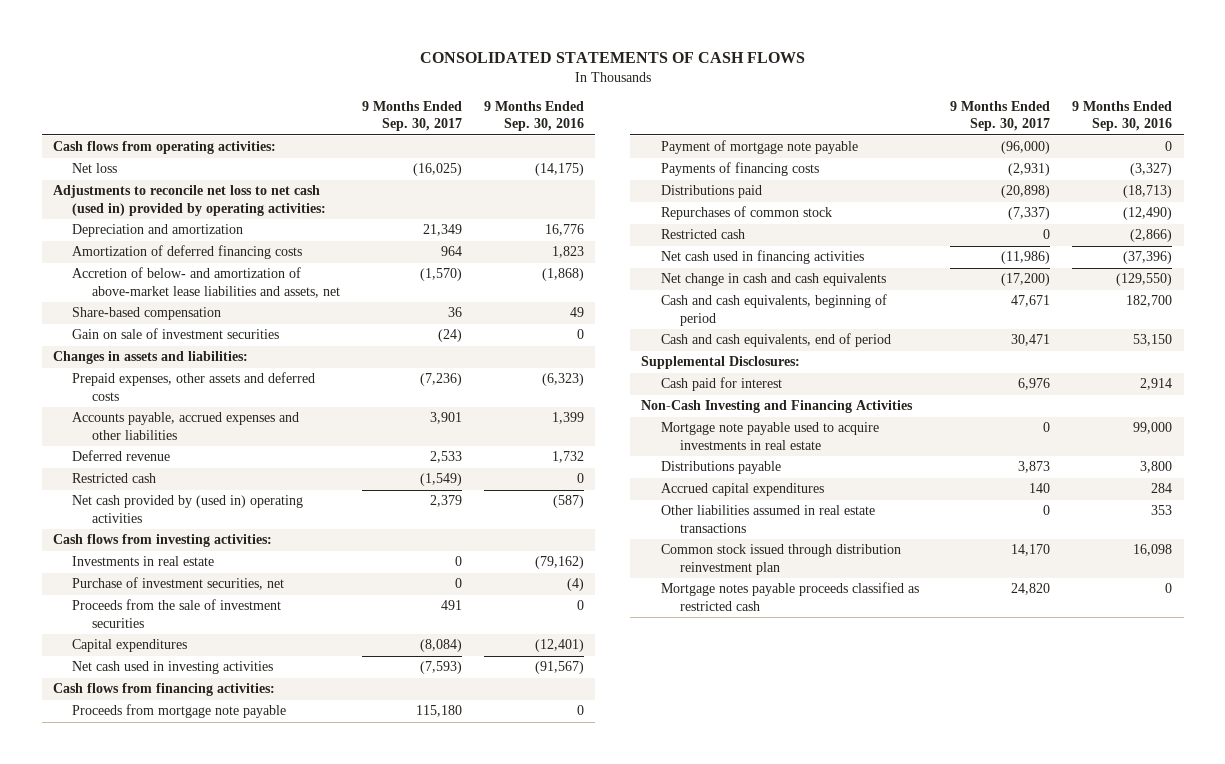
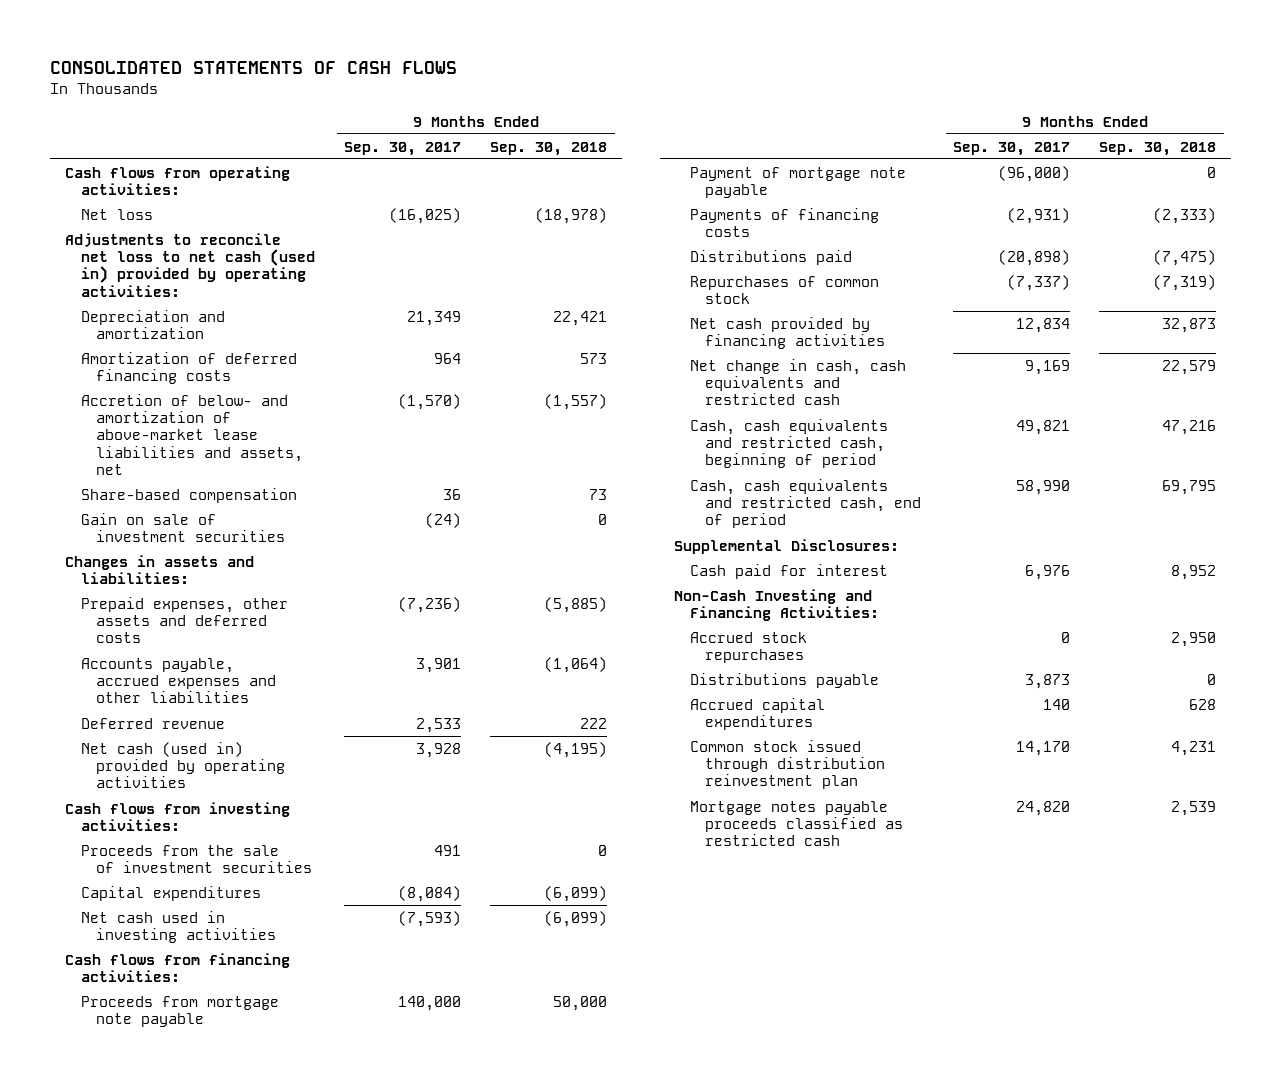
[484,100,585,132] 9 Months Ended Sep. 30, 2016 -> none
none -> [490,141,608,156] Sep. 30, 2018
[72,473,157,484] Restricted cash -> none
[72,495,304,523] Net cash provided by (used in) operating activities -> [80,741,286,789] Net cash (used in) provided by operating activities
[430,495,463,508] 2,379 -> [415,742,461,758] 3,928
[72,556,215,567] Investments in real estate -> none
[72,577,285,591] Purchase of investment securities, net -> none
[416,705,463,718] 115,180 -> [397,995,461,1011] 140,000
[660,229,745,240] Restricted cash -> none
[660,250,864,265] Net cash used in financing activities -> [689,316,886,350] Net cash provided by financing activities
[1001,251,1051,265] (11,986) -> [1016,317,1071,333] 12,834
[660,273,886,287] Net change in cash and cash equivalents -> [689,358,906,406] Net change in cash, cash equivalents and restricted cash
[1001,273,1051,287] (17,200) -> [1025,359,1071,375] 9,169
[660,294,887,326] Cash and cash equivalents, beginning of period -> [689,418,888,469] Cash, cash equivalents and restricted cash, beginning of period
[1011,295,1051,308] 47,671 -> [1016,419,1071,435] 49,821
[660,333,891,348] Cash and cash equivalents, end of period -> [689,478,922,529] Cash, cash equivalents and restricted cash, end of period
[1011,334,1051,347] 30,471 -> [1016,479,1071,495] 58,990
[660,422,879,450] Mortgage note payable used to acquire investments in real estate -> none
[641,400,914,414] Non-Cash Investing and Financing Activities -> [674,588,879,622] Non-Cash Investing and Financing Activities:
none -> [689,631,807,664] Accrued stock repurchases
[660,505,875,533] Other liabilities assumed in real estate transactions -> none

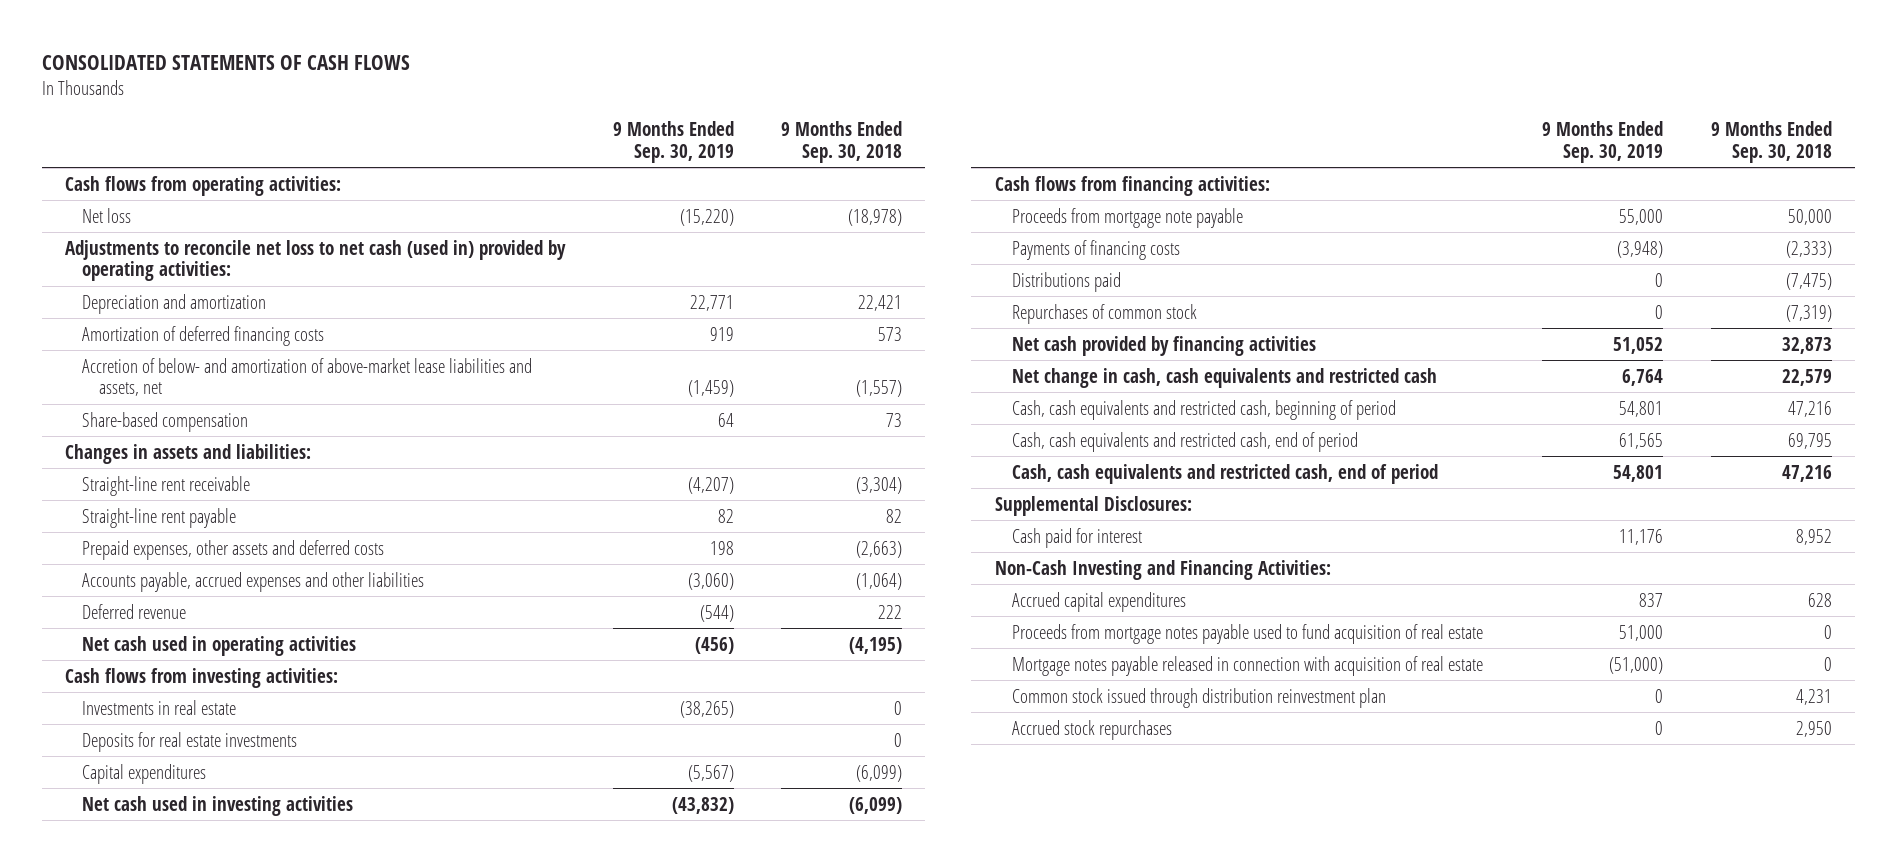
[343,141,461,156] Sep. 30, 2017 -> none
none -> [612,120,734,163] 9 Months Ended Sep. 30, 2019
[80,512,286,543] Gain on sale of investment securities -> none
none -> [81,475,250,496] Straight-line rent receivable
none -> [81,507,236,528] Straight-line rent payable
[544,596,608,613] (5,885) -> [855,540,902,558] (2,663)
[80,741,286,789] Net cash (used in) provided by operating activities -> [81,635,356,656] Net cash used in operating activities
[80,844,313,874] Proceeds from the sale of investment securities -> none
none -> [81,699,236,715] Investments in real estate
none -> [81,731,297,752] Deposits for real estate investments
[689,166,906,199] Payment of mortgage note payable -> none
none -> [1011,463,1438,484] Cash, cash equivalents and restricted cash, end of period
[689,672,879,688] Distributions payable -> none
none -> [1011,623,1483,644] Proceeds from mortgage notes payable used to fund acquisition of real estate
none -> [1011,655,1483,676] Mortgage notes payable released in connection with acquisition of real estate
[689,800,904,847] Mortgage notes payable proceeds classified as restricted cash -> none
[689,631,807,664] Accrued stock repurchases -> [1011,719,1172,740] Accrued stock repurchases

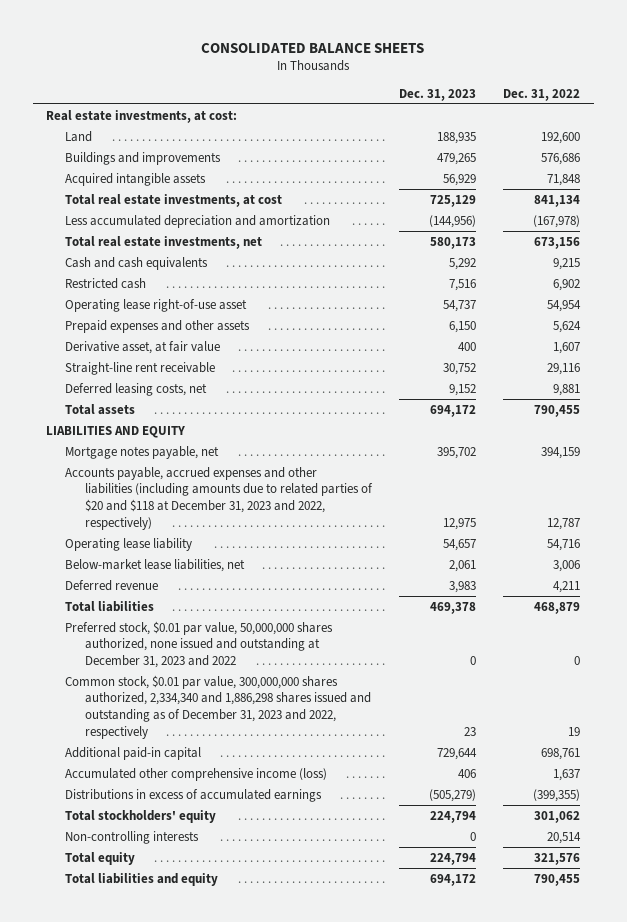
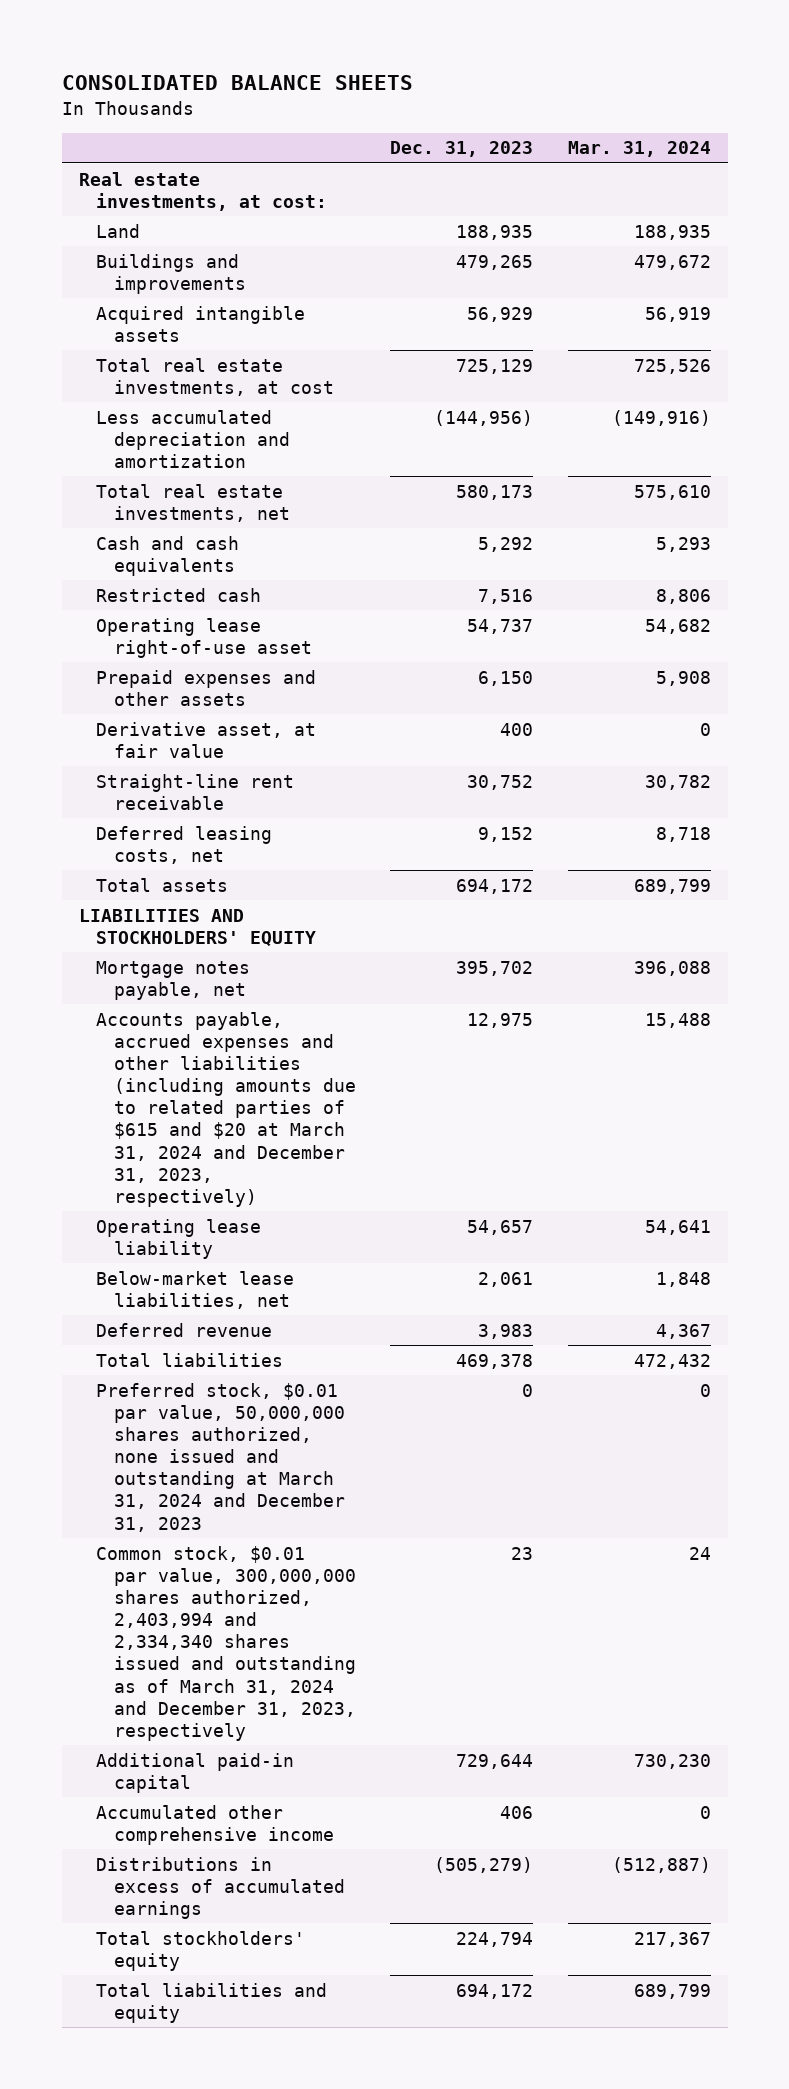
[503,88,581,101] Dec. 31, 2022 -> none
none -> [567,141,711,158] Mar. 31, 2024
[46,425,186,438] LIABILITIES AND EQUITY -> [78,908,317,946] LIABILITIES AND STOCKHOLDERS' EQUITY
[65,466,373,530] Accounts payable, accrued expenses and other liabilities (including amounts due to related parties of $20 and $118 at December 31, 2023 and 2022, respectively) -> [96,1011,357,1207] Accounts payable, accrued expenses and other liabilities (including amounts due to related parties of $615 and $20 at March 31, 2024 and December 31, 2023, respectively)
[65,620,334,668] Preferred stock, $0.01 par value, 50,000,000 shares authorized, none issued and outstanding at December 31, 2023 and 2022 -> [96,1382,346,1532] Preferred stock, $0.01 par value, 50,000,000 shares authorized, none issued and outstanding at March 31, 2024 and December 31, 2023
[65,674,371,739] Common stock, $0.01 par value, 300,000,000 shares authorized, 2,334,340 and 1,886,298 shares issued and outstanding as of December 31, 2023 and 2022, respectively -> [96,1545,357,1741] Common stock, $0.01 par value, 300,000,000 shares authorized, 2,403,994 and 2,334,340 shares issued and outstanding as of March 31, 2024 and December 31, 2023, respectively
[65,767,328,781] Accumulated other comprehensive income (loss) -> [96,1804,335,1845] Accumulated other comprehensive income
[65,830,200,844] Non-controlling interests -> none
[65,851,136,865] Total equity -> none

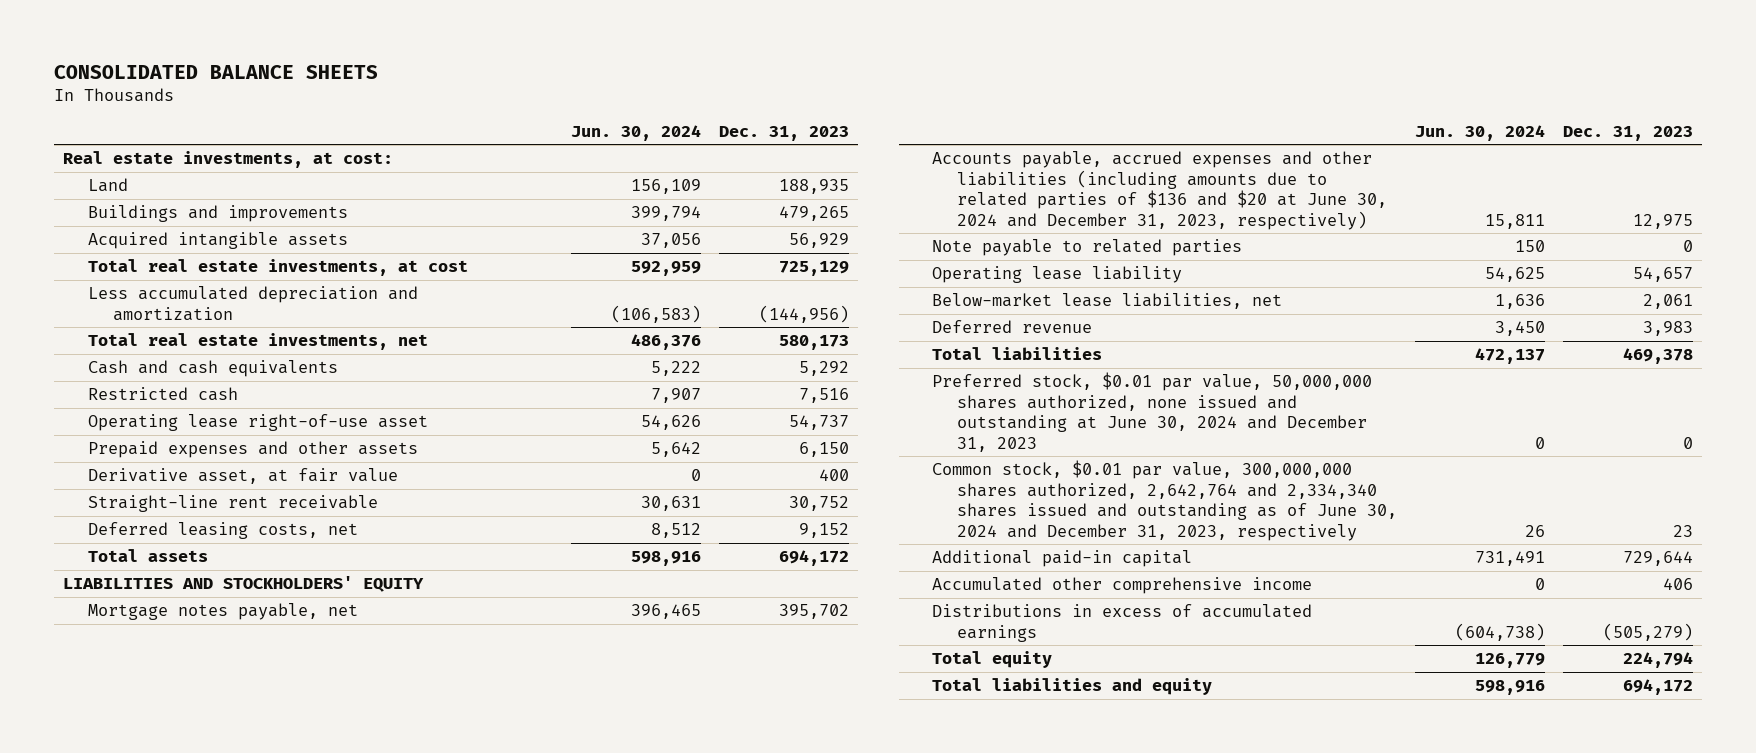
[567,141,711,158] Mar. 31, 2024 -> none
none -> [570,124,701,141] Jun. 30, 2024
[96,1011,357,1207] Accounts payable, accrued expenses and other liabilities (including amounts due to related parties of $615 and $20 at March 31, 2024 and December 31, 2023, respectively) -> [932,151,1388,230] Accounts payable, accrued expenses and other liabilities (including amounts due to related parties of $136 and $20 at June 30, 2024 and December 31, 2023, respectively)
none -> [932,239,1243,257] Note payable to related parties
[96,1382,346,1532] Preferred stock, $0.01 par value, 50,000,000 shares authorized, none issued and outstanding at March 31, 2024 and December 31, 2023 -> [932,372,1373,452] Preferred stock, $0.01 par value, 50,000,000 shares authorized, none issued and outstanding at June 30, 2024 and December 31, 2023
[96,1545,357,1741] Common stock, $0.01 par value, 300,000,000 shares authorized, 2,403,994 and 2,334,340 shares issued and outstanding as of March 31, 2024 and December 31, 2023, respectively -> [932,460,1398,541] Common stock, $0.01 par value, 300,000,000 shares authorized, 2,642,764 and 2,334,340 shares issued and outstanding as of June 30, 2024 and December 31, 2023, respectively
[96,1930,306,1971] Total stockholders' equity -> [932,651,1053,669] Total equity

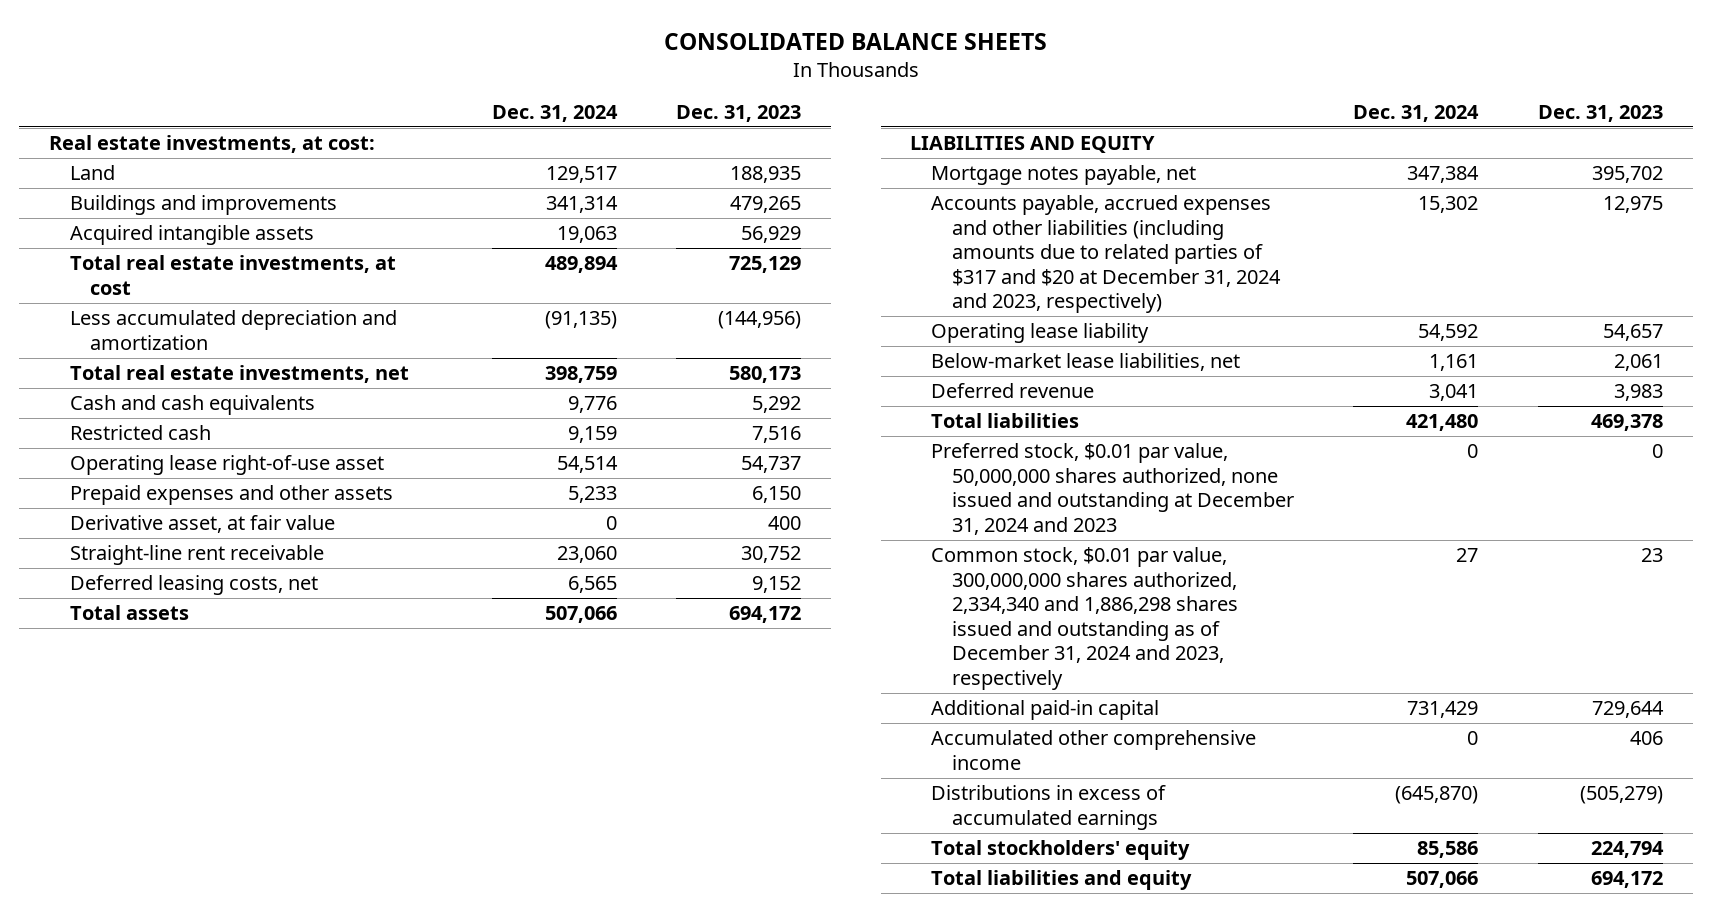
[570,124,701,141] Jun. 30, 2024 -> none
none -> [491,104,618,122] Dec. 31, 2024
[62,576,424,593] LIABILITIES AND STOCKHOLDERS' EQUITY -> [910,136,1156,154] LIABILITIES AND EQUITY
[932,239,1243,257] Note payable to related parties -> none
[932,151,1388,230] Accounts payable, accrued expenses and other liabilities (including amounts due to related parties of $136 and $20 at June 30, 2024 and December 31, 2023, respectively) -> [931,195,1281,314] Accounts payable, accrued expenses and other liabilities (including amounts due to related parties of $317 and $20 at December 31, 2024 and 2023, respectively)
[932,372,1373,452] Preferred stock, $0.01 par value, 50,000,000 shares authorized, none issued and outstanding at June 30, 2024 and December 31, 2023 -> [931,443,1294,535] Preferred stock, $0.01 par value, 50,000,000 shares authorized, none issued and outstanding at December 31, 2024 and 2023
[932,460,1398,541] Common stock, $0.01 par value, 300,000,000 shares authorized, 2,642,764 and 2,334,340 shares issued and outstanding as of June 30, 2024 and December 31, 2023, respectively -> [931,547,1238,690] Common stock, $0.01 par value, 300,000,000 shares authorized, 2,334,340 and 1,886,298 shares issued and outstanding as of December 31, 2024 and 2023, respectively
[932,651,1053,669] Total equity -> [931,840,1191,861] Total stockholders' equity

